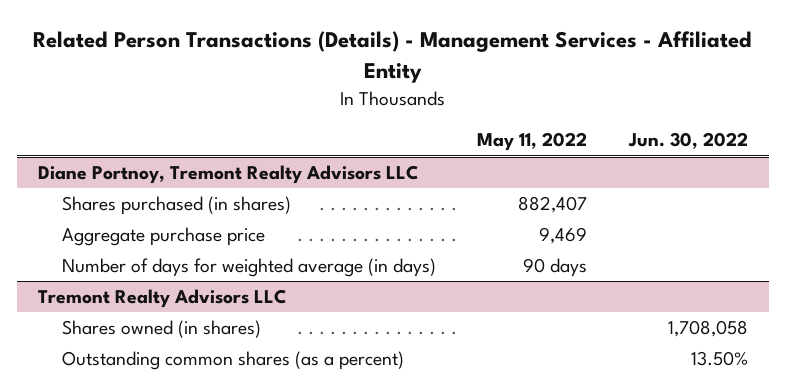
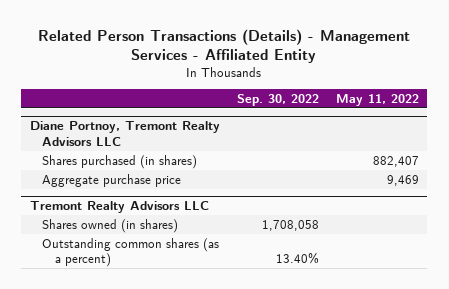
[628,132,749,150] Jun. 30, 2022 -> none
none -> [236,93,319,106] Sep. 30, 2022
[61,258,436,278] Number of days for weighted average (in days) -> none

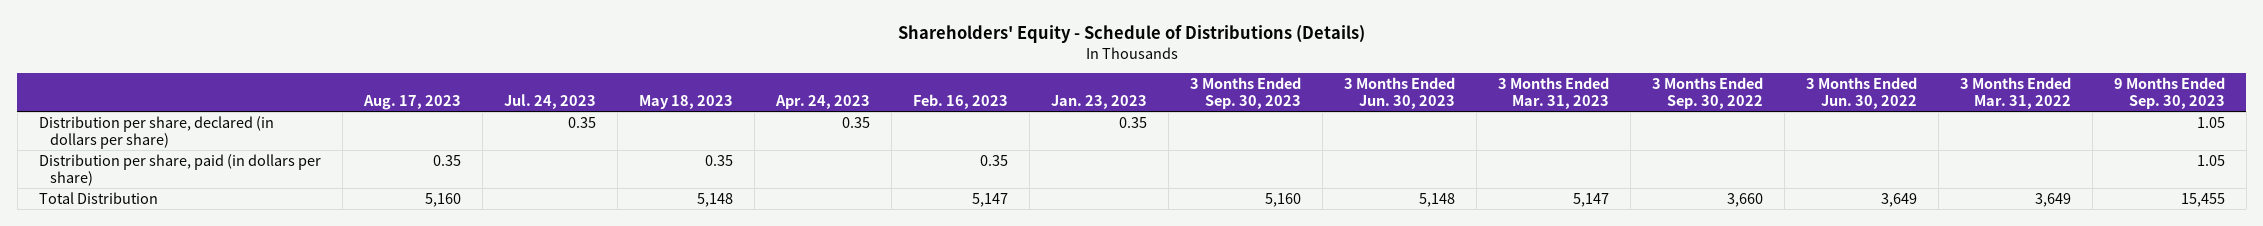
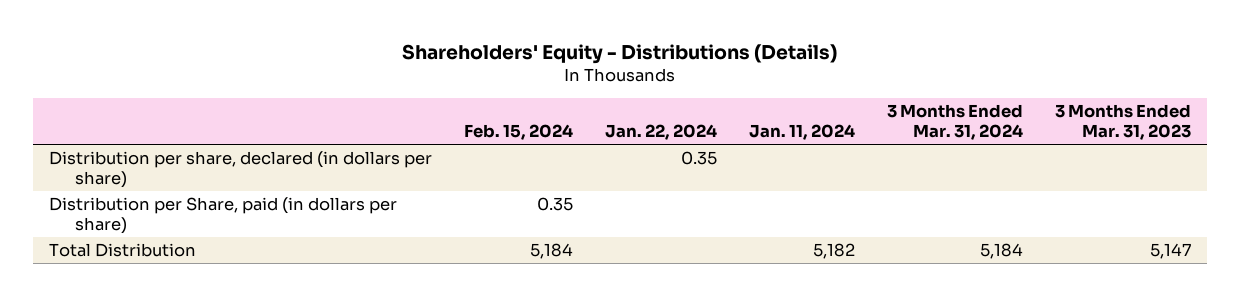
[897,25,1365,44] Shareholders' Equity - Schedule of Distributions (Details) -> [402,44,838,65] Shareholders' Equity - Distributions (Details)
[362,95,461,111] Aug. 17, 2023 -> none
[503,94,596,110] Jul. 24, 2023 -> none
[638,95,733,110] May 18, 2023 -> none
[774,95,870,110] Apr. 24, 2023 -> none
[912,94,1008,110] Feb. 16, 2023 -> none
[1050,95,1147,110] Jan. 23, 2023 -> none
[1189,76,1301,110] 3 Months Ended Sep. 30, 2023 -> none
[1343,76,1455,110] 3 Months Ended Jun. 30, 2023 -> none
[1651,76,1763,110] 3 Months Ended Sep. 30, 2022 -> none
[1805,76,1917,110] 3 Months Ended Jun. 30, 2022 -> none
[1959,76,2071,110] 3 Months Ended Mar. 31, 2022 -> none
[2113,76,2225,110] 9 Months Ended Sep. 30, 2023 -> none
none -> [464,124,574,141] Feb. 15, 2024
none -> [605,124,718,141] Jan. 22, 2024
none -> [749,124,856,141] Jan. 11, 2024
none -> [886,104,1023,141] 3 Months Ended Mar. 31, 2024
[38,153,321,186] Distribution per share, paid (in dollars per share) -> [49,197,398,235] Distribution per Share, paid (in dollars per share)

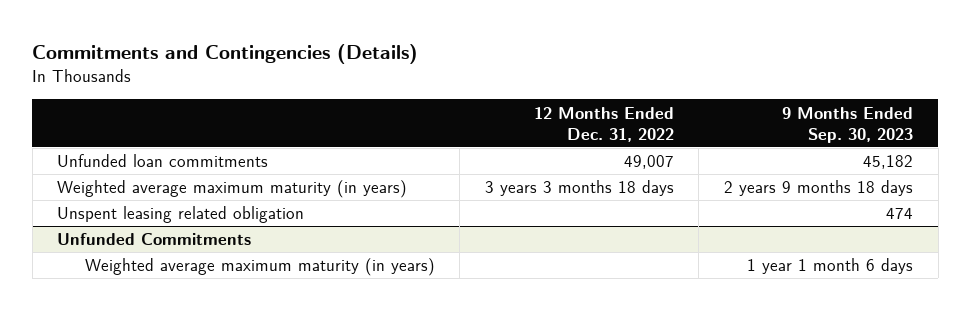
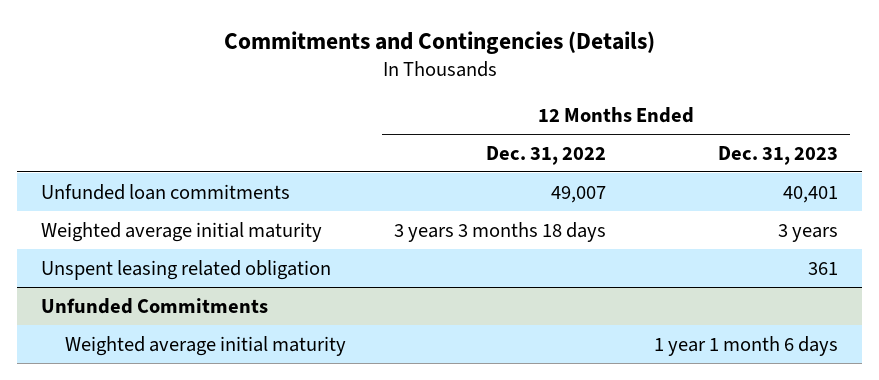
[782,106,914,143] 9 Months Ended Sep. 30, 2023 -> none
none -> [718,145,839,165] Dec. 31, 2023
[57,180,408,199] Weighted average maximum maturity (in years) -> [41,221,323,242] Weighted average initial maturity
[84,258,435,277] Weighted average maximum maturity (in years) -> [65,335,347,356] Weighted average initial maturity

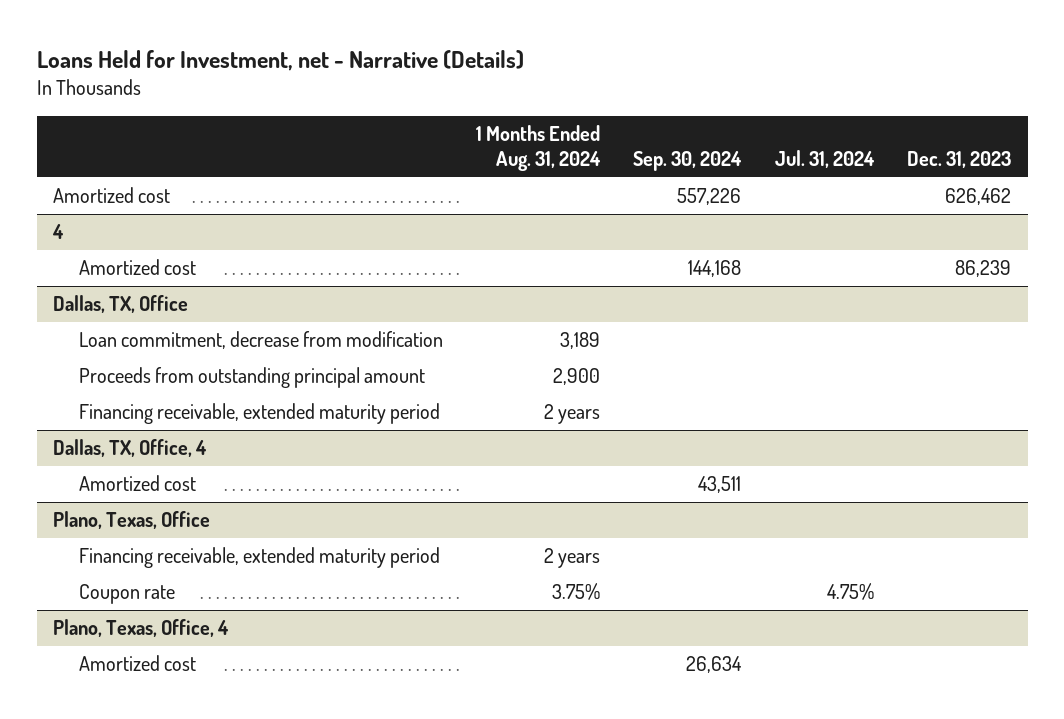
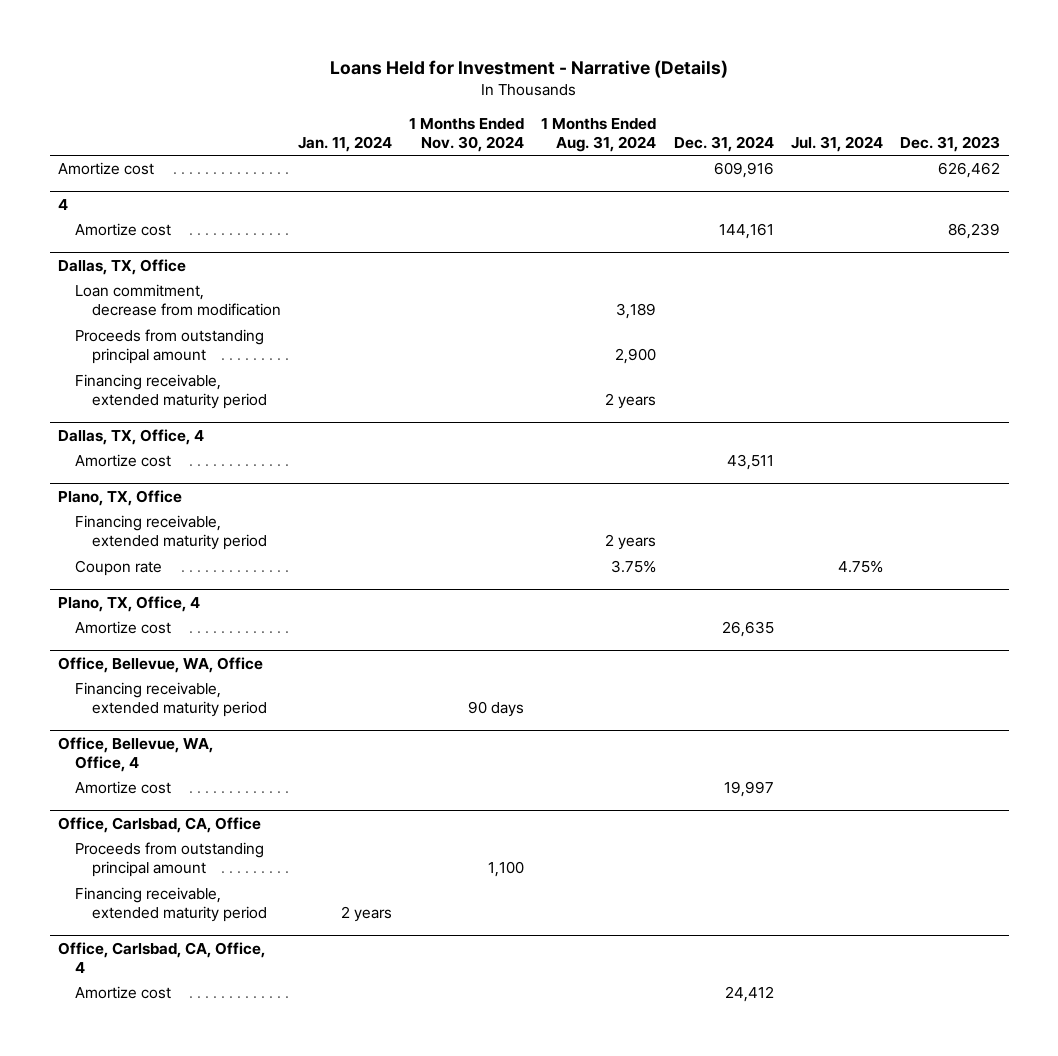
[36,50,524,72] Loans Held for Investment, net - Narrative (Details) -> [330,59,729,78] Loans Held for Investment - Narrative (Details)
[633,151,743,172] Sep. 30, 2024 -> none
none -> [297,136,392,153] Jan. 11, 2024
none -> [409,118,525,153] 1 Months Ended Nov. 30, 2024
none -> [673,136,774,153] Dec. 31, 2024
[53,187,171,204] Amortized cost -> [58,162,155,176] Amortize cost
[79,259,197,276] Amortized cost -> [74,223,171,237] Amortize cost
[79,475,197,492] Amortized cost -> [74,454,171,468] Amortize cost
[53,511,211,530] Plano, Texas, Office -> [58,489,183,506] Plano, TX, Office
[53,619,230,638] Plano, Texas, Office, 4 -> [58,595,201,612] Plano, TX, Office, 4
[79,655,197,672] Amortized cost -> [74,621,171,635] Amortize cost
none -> [58,656,264,673] Office, Bellevue, WA, Office
none -> [74,682,267,718] Financing receivable, extended maturity period
none -> [58,736,214,772] Office, Bellevue, WA, Office, 4
none -> [74,781,171,795] Amortize cost
none -> [58,816,262,833] Office, Carlsbad, CA, Office
none -> [74,842,264,878] Proceeds from outstanding principal amount
none -> [74,887,267,923] Financing receivable, extended maturity period
none -> [58,941,266,973] Office, Carlsbad, CA, Office, 4
none -> [74,986,171,1000] Amortize cost

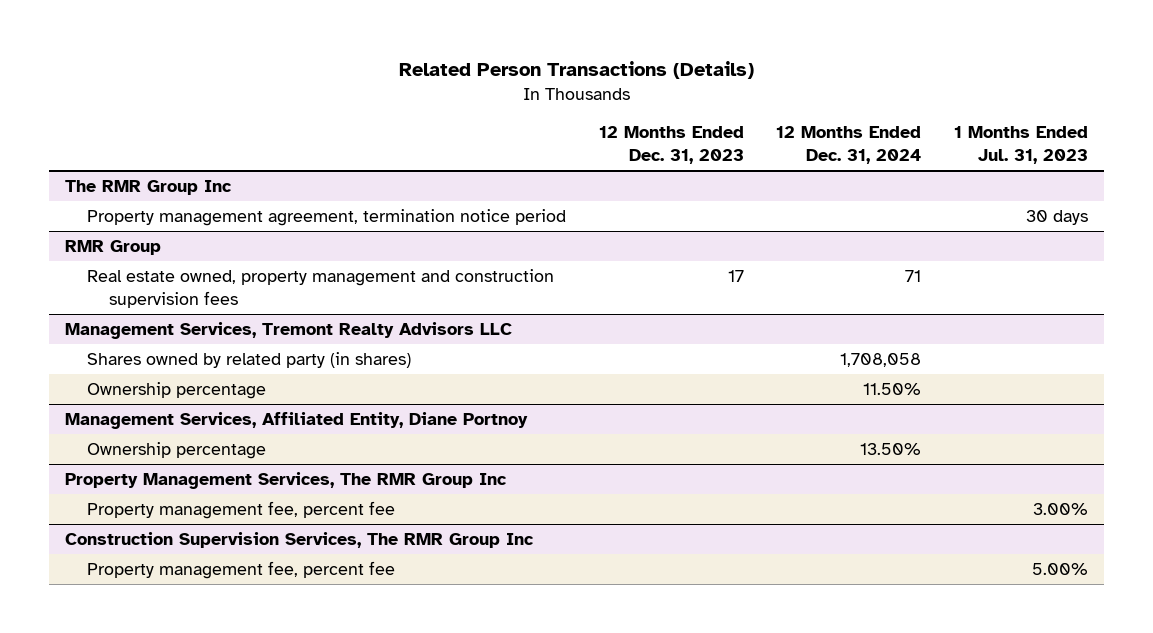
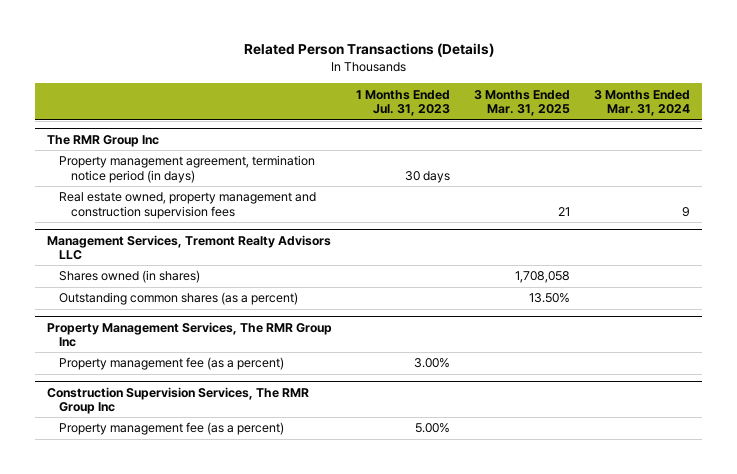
[598,126,744,165] 12 Months Ended Dec. 31, 2023 -> none
[776,126,922,165] 12 Months Ended Dec. 31, 2024 -> none
none -> [474,89,571,116] 3 Months Ended Mar. 31, 2025
none -> [594,89,691,116] 3 Months Ended Mar. 31, 2024
[64,240,161,256] RMR Group -> none
[86,269,554,308] Real estate owned, property management and construction supervision fees -> none
[86,209,566,227] Property management agreement, termination notice period -> [59,155,316,183] Property management agreement, termination notice period (in days)
none -> [59,192,317,219] Real estate owned, property management and construction supervision fees
[64,412,528,430] Management Services, Affiliated Entity, Diane Portnoy -> none
[86,442,266,460] Ownership percentage -> none
[86,352,411,369] Shares owned by related party (in shares) -> [59,270,201,284] Shares owned (in shares)
[86,382,266,400] Ownership percentage -> [59,292,299,306] Outstanding common shares (as a percent)
[86,501,395,520] Property management fee, percent fee -> [59,357,285,371] Property management fee (as a percent)
[86,561,395,580] Property management fee, percent fee -> [59,422,285,436] Property management fee (as a percent)

